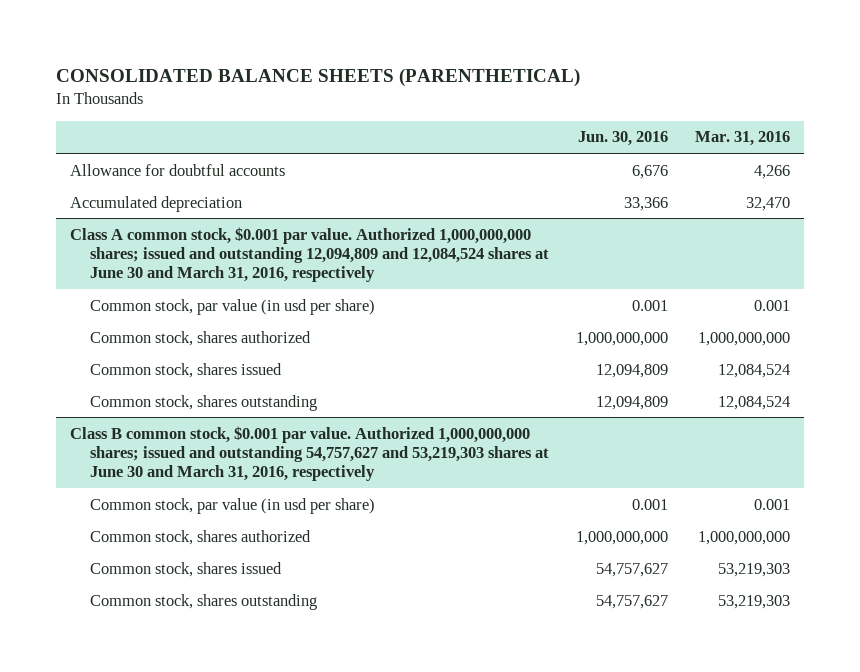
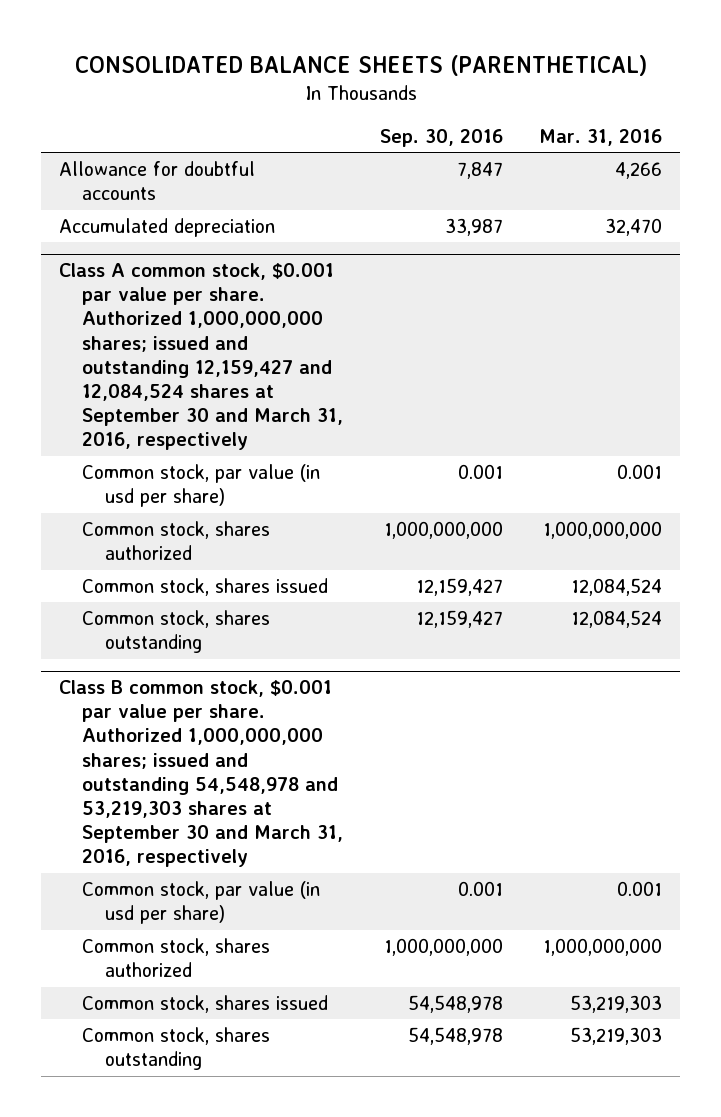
[578,131,669,147] Jun. 30, 2016 -> none
none -> [379,129,503,148] Sep. 30, 2016
[69,226,550,282] Class A common stock, $0.001 par value. Authorized 1,000,000,000 shares; issued and outstanding 12,094,809 and 12,084,524 shares at June 30 and March 31, 2016, respectively -> [59,263,344,451] Class A common stock, $0.001 par value per share. Authorized 1,000,000,000 shares; issued and outstanding 12,159,427 and 12,084,524 shares at September 30 and March 31, 2016, respectively
[69,425,550,481] Class B common stock, $0.001 par value. Authorized 1,000,000,000 shares; issued and outstanding 54,757,627 and 53,219,303 shares at June 30 and March 31, 2016, respectively -> [59,680,344,868] Class B common stock, $0.001 par value per share. Authorized 1,000,000,000 shares; issued and outstanding 54,548,978 and 53,219,303 shares at September 30 and March 31, 2016, respectively

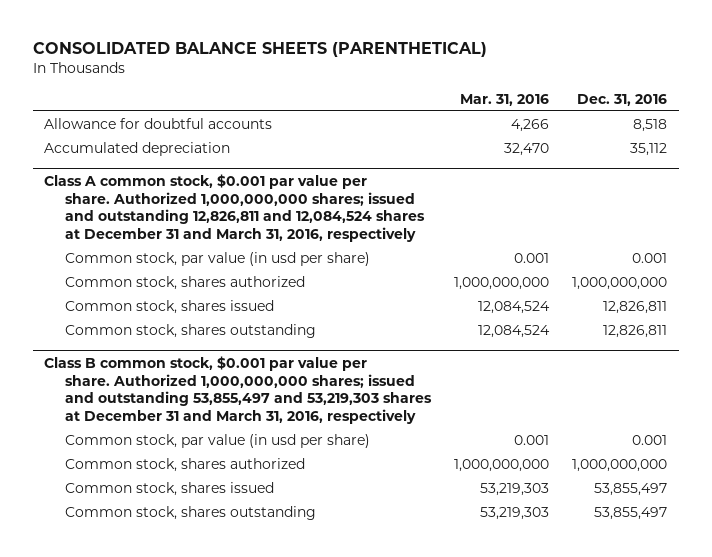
[379,129,503,148] Sep. 30, 2016 -> none
none -> [577,93,668,106] Dec. 31, 2016
[59,263,344,451] Class A common stock, $0.001 par value per share. Authorized 1,000,000,000 shares; issued and outstanding 12,159,427 and 12,084,524 shares at September 30 and March 31, 2016, respectively -> [44,173,425,243] Class A common stock, $0.001 par value per share. Authorized 1,000,000,000 shares; issued and outstanding 12,826,811 and 12,084,524 shares at December 31 and March 31, 2016, respectively
[59,680,344,868] Class B common stock, $0.001 par value per share. Authorized 1,000,000,000 shares; issued and outstanding 54,548,978 and 53,219,303 shares at September 30 and March 31, 2016, respectively -> [44,355,432,425] Class B common stock, $0.001 par value per share. Authorized 1,000,000,000 shares; issued and outstanding 53,855,497 and 53,219,303 shares at December 31 and March 31, 2016, respectively

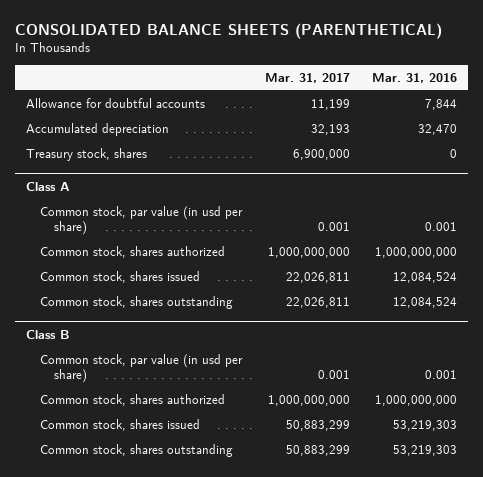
[577,93,668,106] Dec. 31, 2016 -> none
none -> [264,72,350,83] Mar. 31, 2017
[511,118,550,132] 4,266 -> [424,99,457,111] 7,844
none -> [25,148,147,162] Treasury stock, shares
[44,173,425,243] Class A common stock, $0.001 par value per share. Authorized 1,000,000,000 shares; issued and outstanding 12,826,811 and 12,084,524 shares at December 31 and March 31, 2016, respectively -> [25,181,70,191] Class A
[44,355,432,425] Class B common stock, $0.001 par value per share. Authorized 1,000,000,000 shares; issued and outstanding 53,855,497 and 53,219,303 shares at December 31 and March 31, 2016, respectively -> [25,329,70,339] Class B

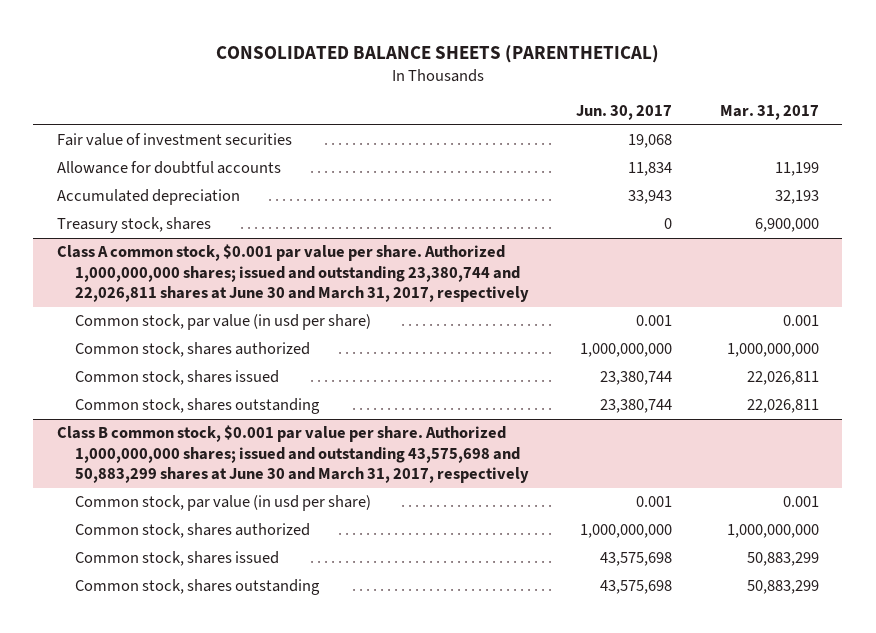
[371,72,457,83] Mar. 31, 2016 -> none
none -> [576,105,673,121] Jun. 30, 2017
none -> [57,133,293,147] Fair value of investment securities
[25,181,70,191] Class A -> [57,244,529,303] Class A common stock, $0.001 par value per share. Authorized 1,000,000,000 shares; issued and outstanding 23,380,744 and 22,026,811 shares at June 30 and March 31, 2017, respectively
[25,329,70,339] Class B -> [57,425,529,484] Class B common stock, $0.001 par value per share. Authorized 1,000,000,000 shares; issued and outstanding 43,575,698 and 50,883,299 shares at June 30 and March 31, 2017, respectively

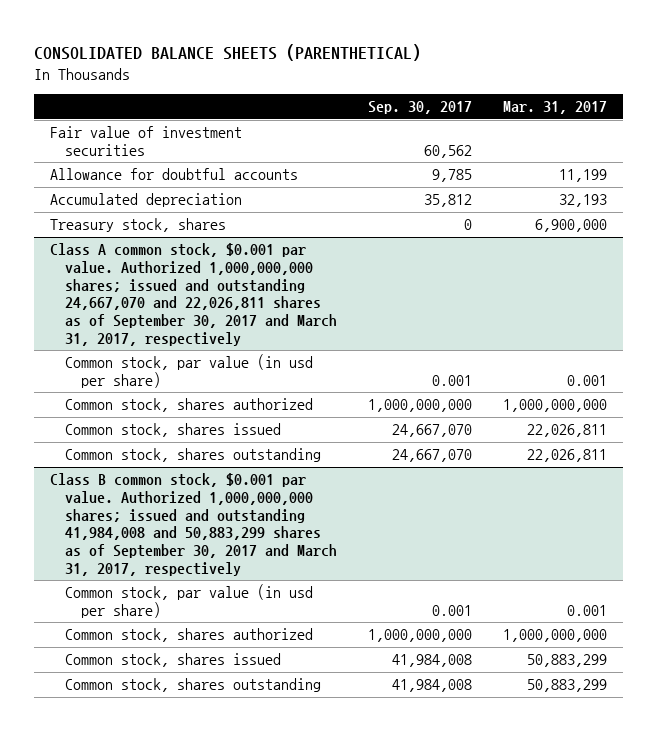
[576,105,673,121] Jun. 30, 2017 -> none
none -> [368,101,473,115] Sep. 30, 2017
[57,244,529,303] Class A common stock, $0.001 par value per share. Authorized 1,000,000,000 shares; issued and outstanding 23,380,744 and 22,026,811 shares at June 30 and March 31, 2017, respectively -> [49,243,338,346] Class A common stock, $0.001 par value. Authorized 1,000,000,000 shares; issued and outstanding 24,667,070 and 22,026,811 shares as of September 30, 2017 and March 31, 2017, respectively
[57,425,529,484] Class B common stock, $0.001 par value per share. Authorized 1,000,000,000 shares; issued and outstanding 43,575,698 and 50,883,299 shares at June 30 and March 31, 2017, respectively -> [49,473,338,576] Class B common stock, $0.001 par value. Authorized 1,000,000,000 shares; issued and outstanding 41,984,008 and 50,883,299 shares as of September 30, 2017 and March 31, 2017, respectively

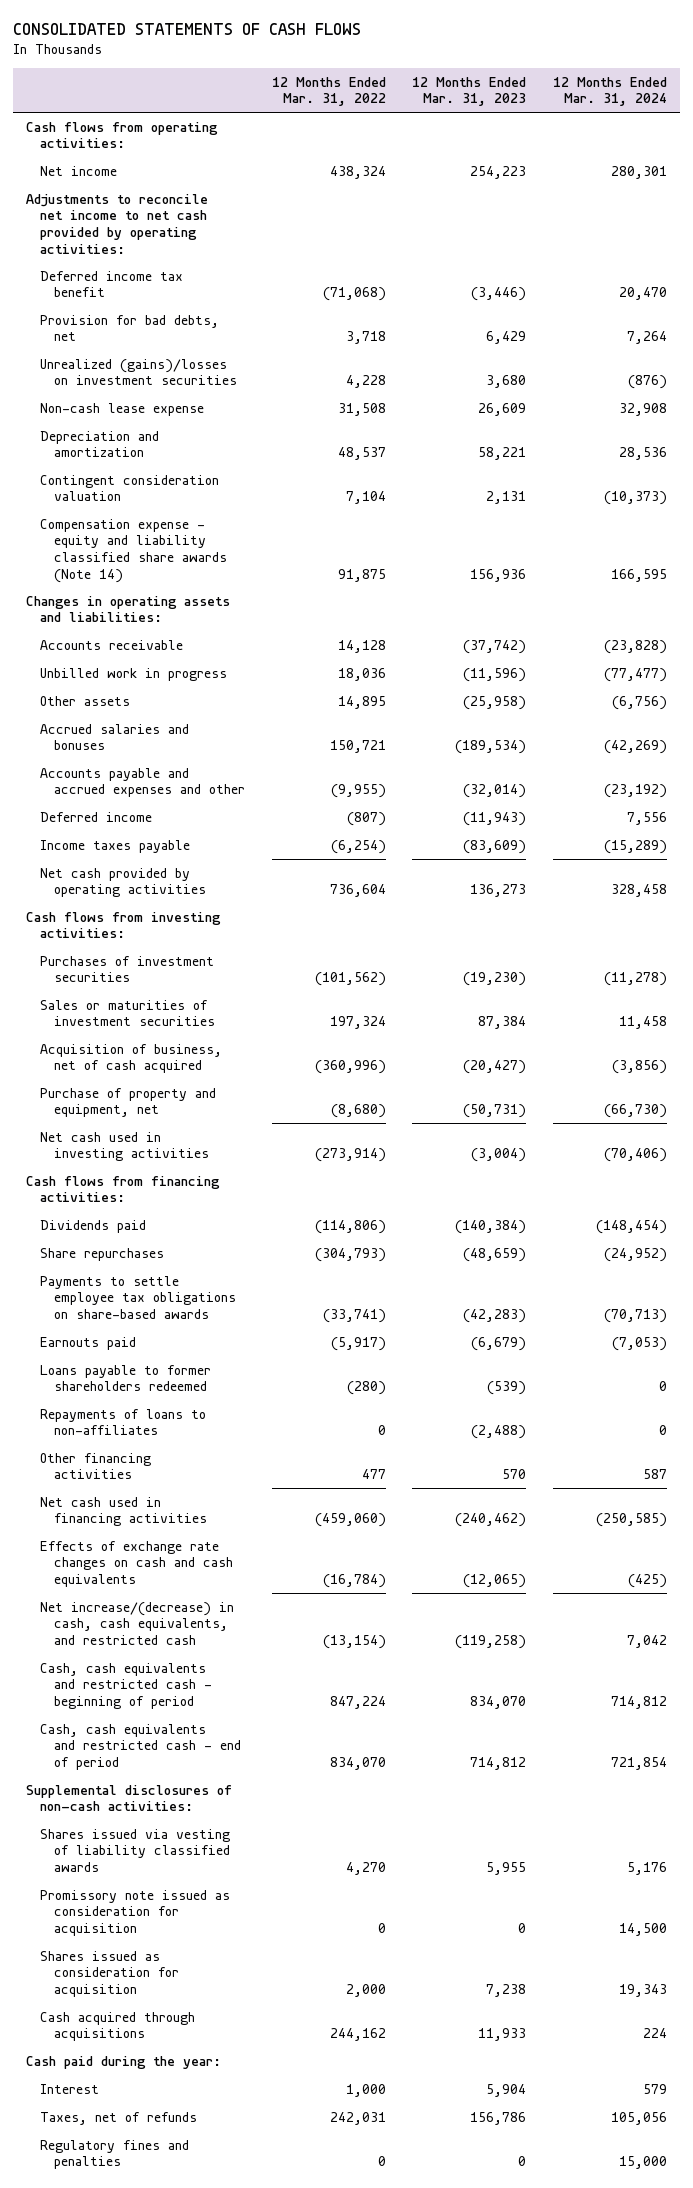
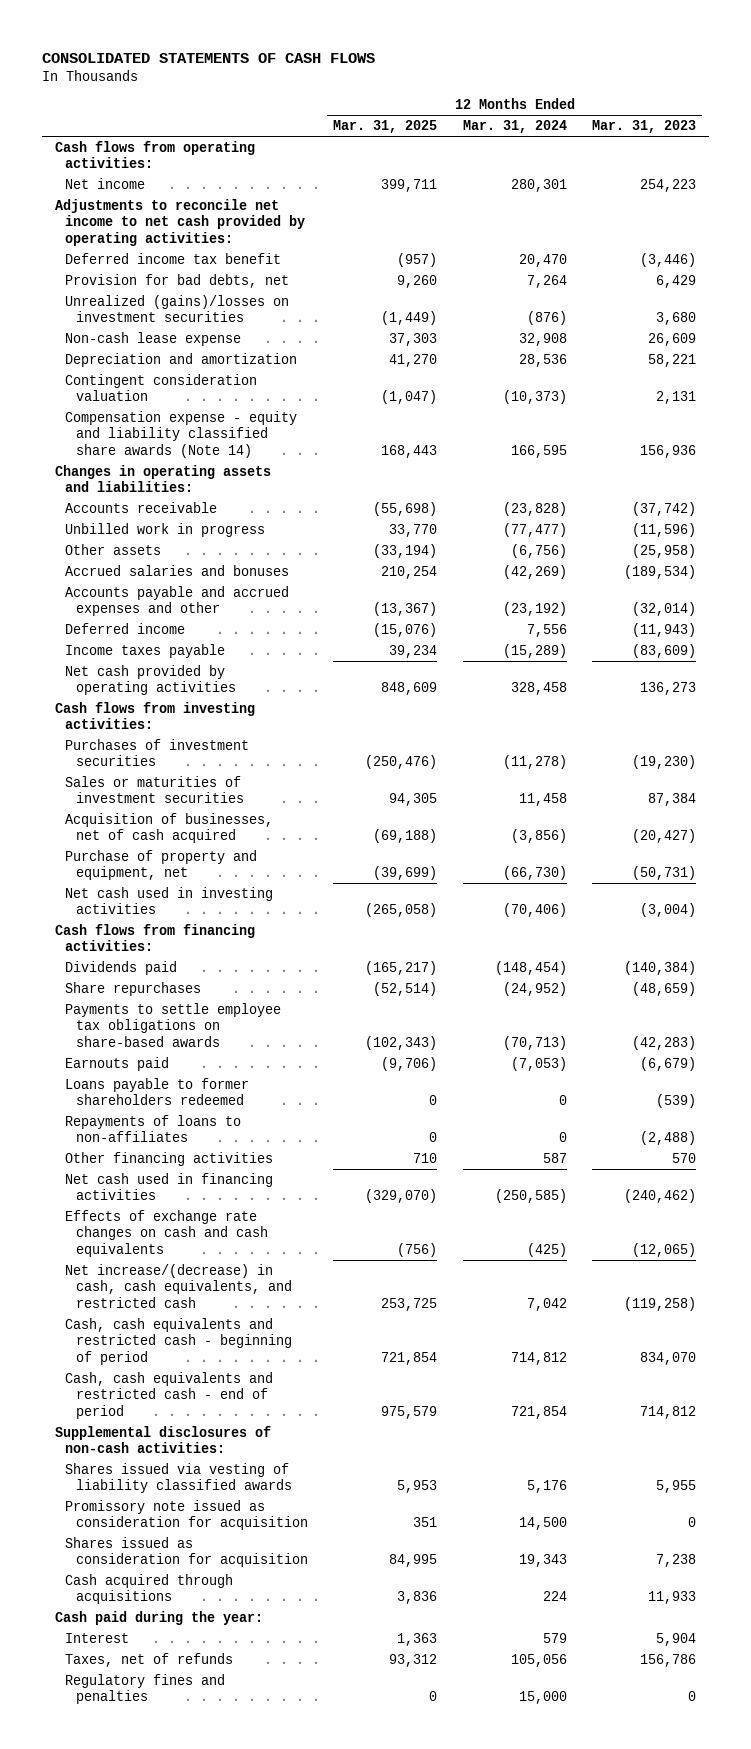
[271,76,386,107] 12 Months Ended Mar. 31, 2022 -> none
none -> [333,120,438,134] Mar. 31, 2025
[39,1043,222,1074] Acquisition of business, net of cash acquired -> [65,812,274,844] Acquisition of businesses, net of cash acquired

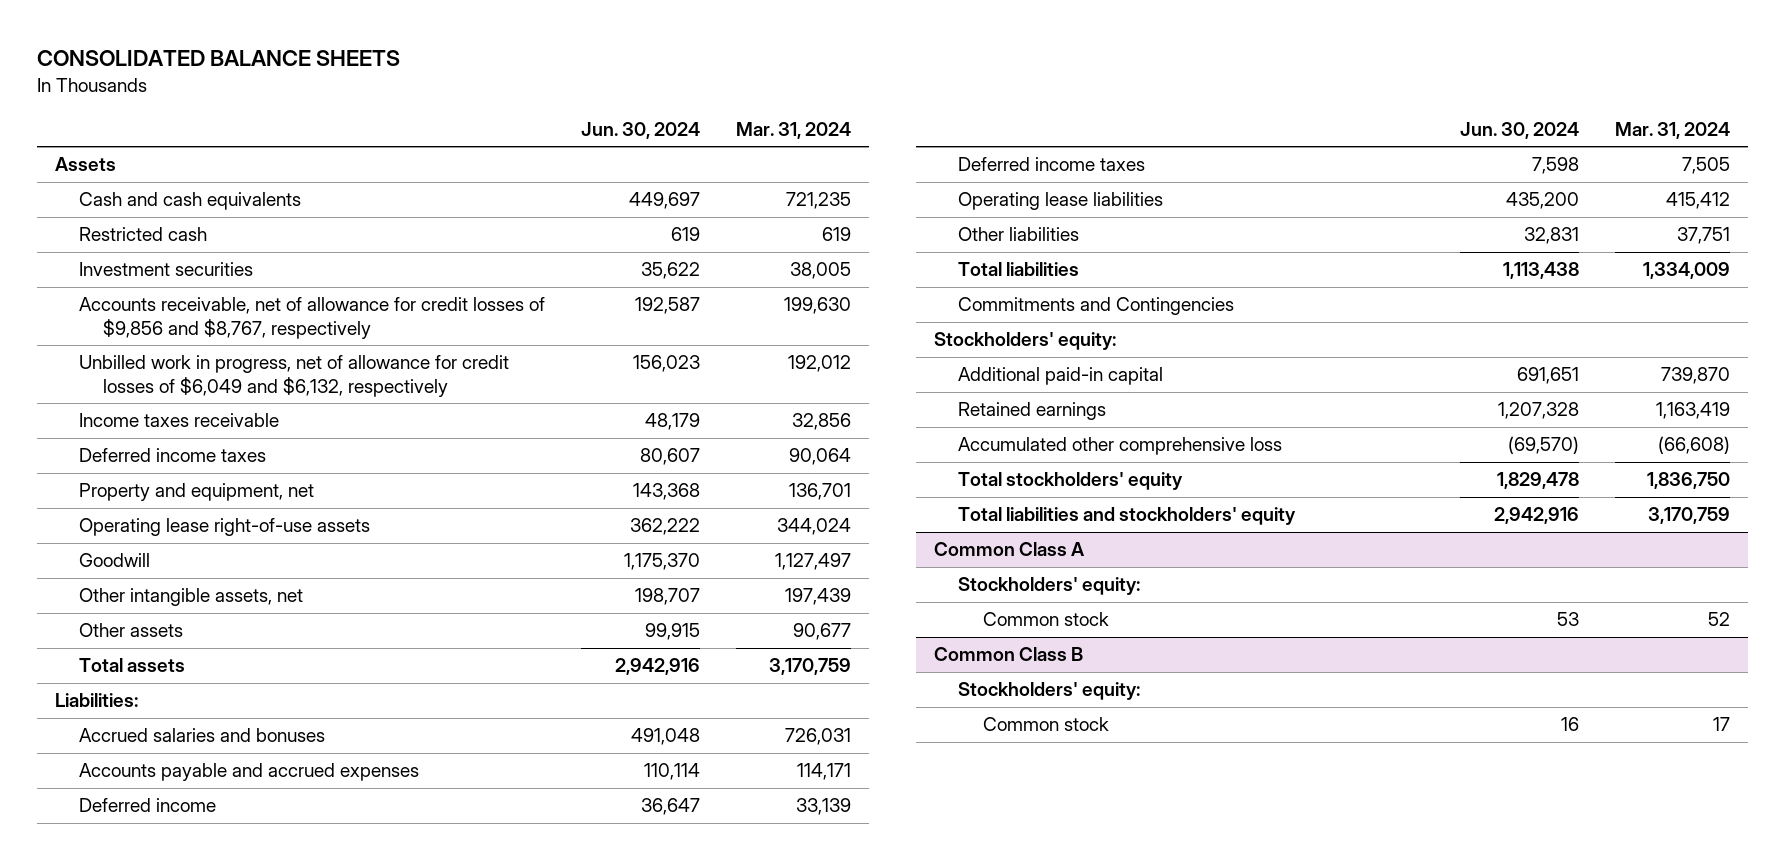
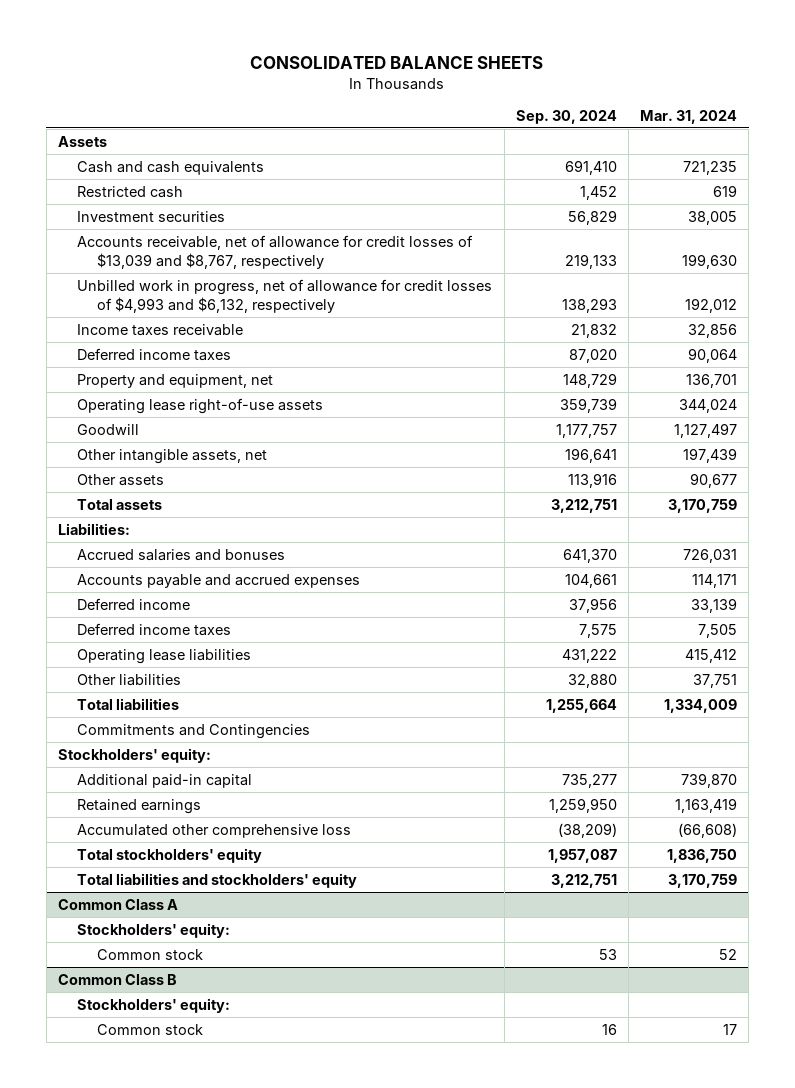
[580,121,700,139] Jun. 30, 2024 -> none
none -> [515,109,617,124] Sep. 30, 2024
[78,297,545,339] Accounts receivable, net of allowance for credit losses of $9,856 and $8,767, respectively -> [77,234,474,269] Accounts receivable, net of allowance for credit losses of $13,039 and $8,767, respectively
[78,355,509,397] Unbilled work in progress, net of allowance for credit losses of $6,049 and $6,132, respectively -> [77,278,493,313] Unbilled work in progress, net of allowance for credit losses of $4,993 and $6,132, respectively

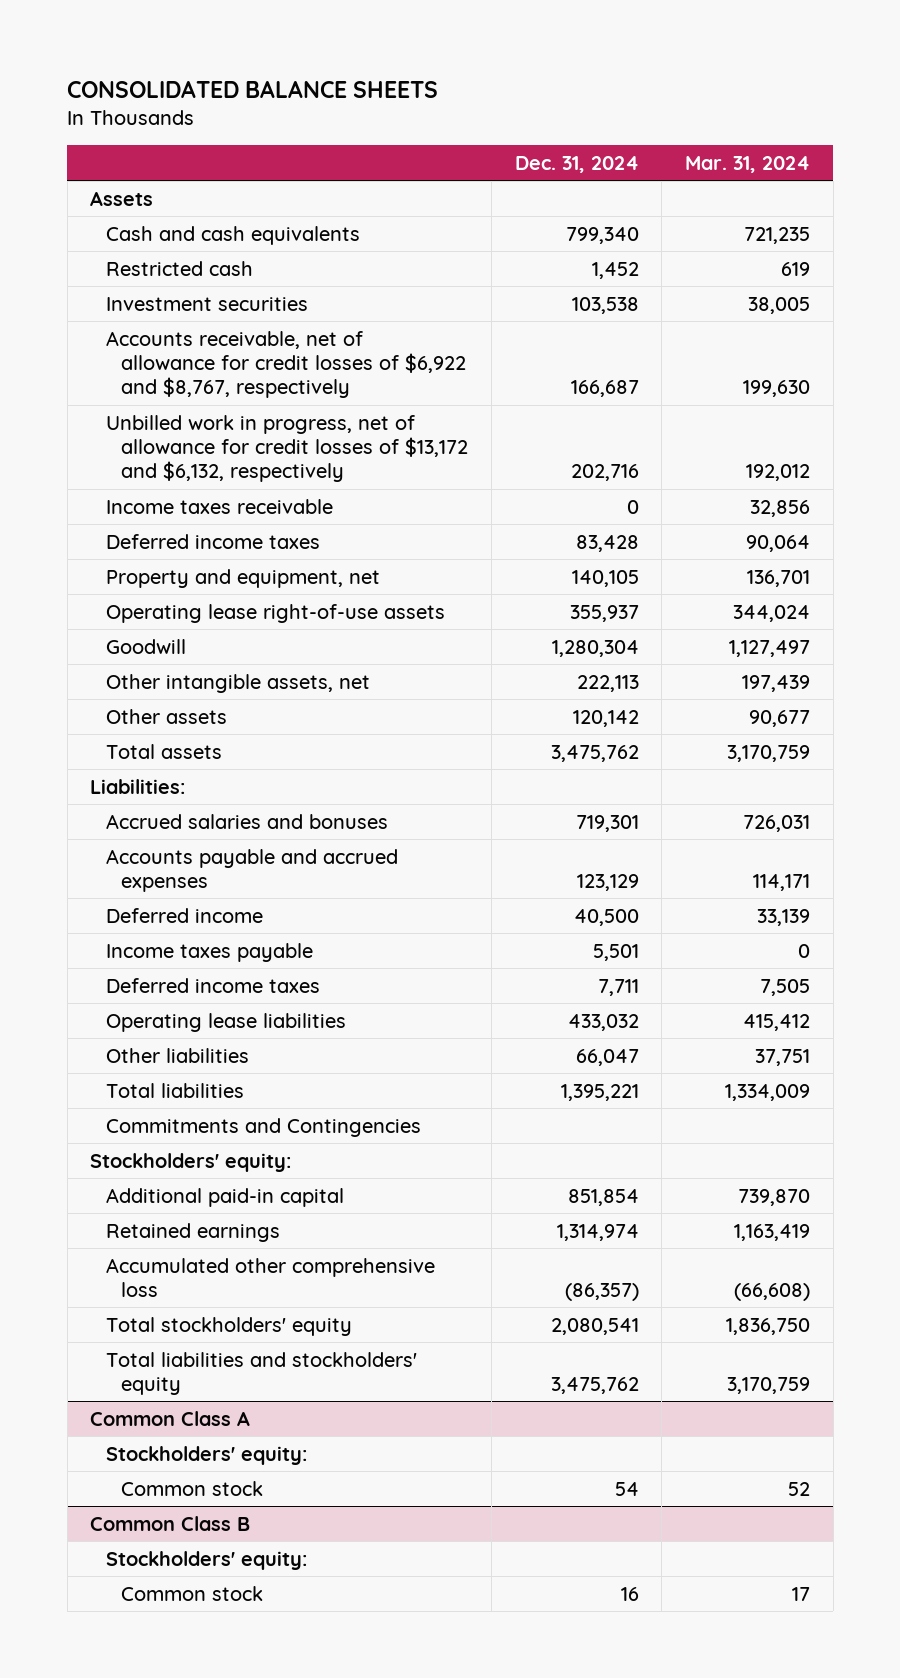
[515,109,617,124] Sep. 30, 2024 -> none
none -> [514,155,639,173] Dec. 31, 2024
[77,234,474,269] Accounts receivable, net of allowance for credit losses of $13,039 and $8,767, respectively -> [105,330,467,399] Accounts receivable, net of allowance for credit losses of $6,922 and $8,767, respectively
[77,278,493,313] Unbilled work in progress, net of allowance for credit losses of $4,993 and $6,132, respectively -> [105,414,469,483] Unbilled work in progress, net of allowance for credit losses of $13,172 and $6,132, respectively
none -> [105,942,313,962] Income taxes payable

